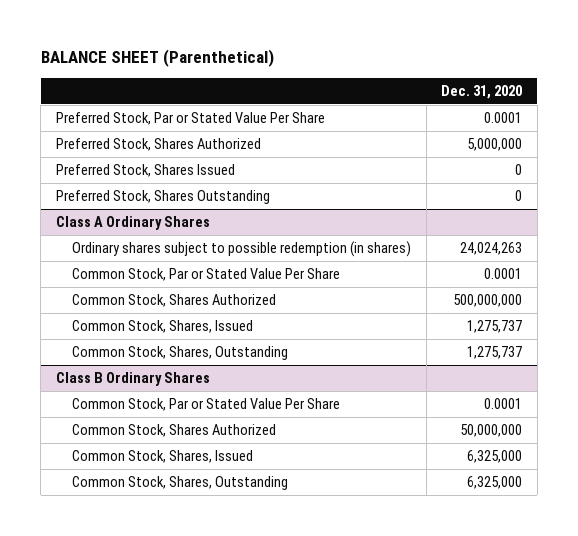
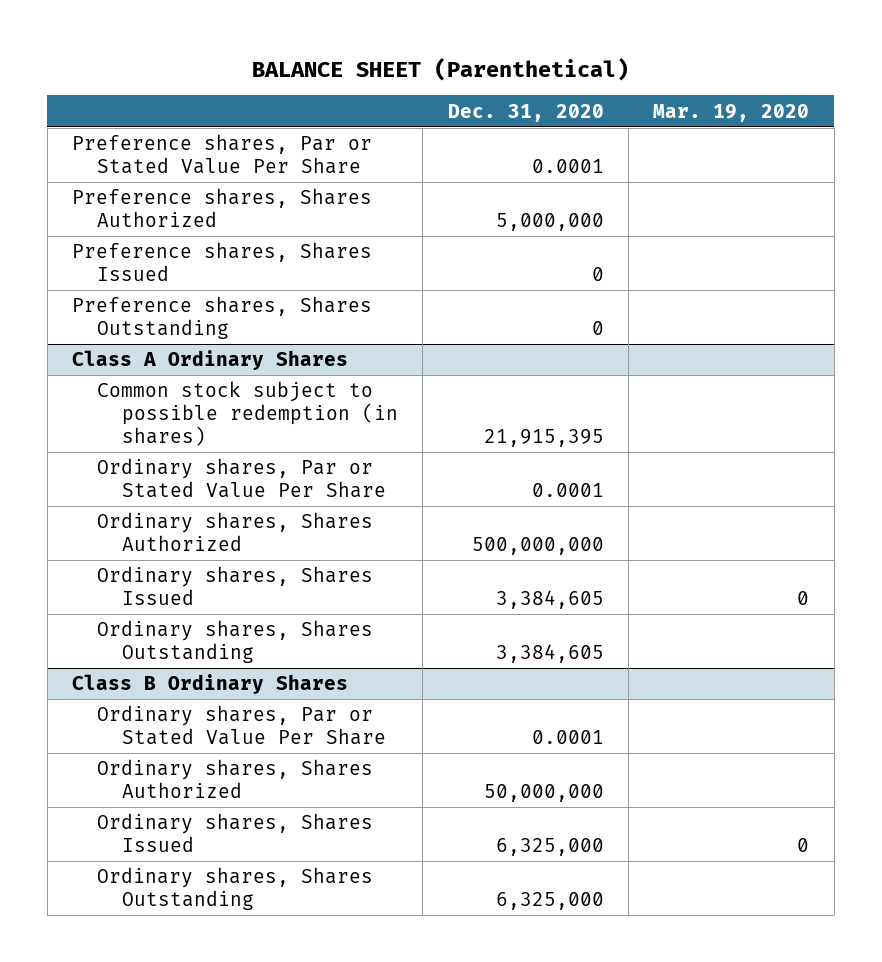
none -> [653,103,810,122] Mar. 19, 2020
[55,112,325,126] Preferred Stock, Par or Stated Value Per Share -> [72,134,373,175] Preference shares, Par or Stated Value Per Share
[55,138,261,152] Preferred Stock, Shares Authorized -> [72,188,373,228] Preference shares, Shares Authorized
[55,164,235,178] Preferred Stock, Shares Issued -> [72,242,373,282] Preference shares, Shares Issued
[55,190,270,205] Preferred Stock, Shares Outstanding -> [72,296,373,340] Preference shares, Shares Outstanding
[72,241,412,258] Ordinary shares subject to possible redemption (in shares) -> [97,381,399,447] Common stock subject to possible redemption (in shares)
[460,242,523,256] 24,024,263 -> [483,429,604,448] 21,915,395
[72,268,341,282] Common Stock, Par or Stated Value Per Share -> [97,458,387,499] Ordinary shares, Par or Stated Value Per Share
[72,294,277,308] Common Stock, Shares Authorized -> [97,512,374,552] Ordinary shares, Shares Authorized
[72,320,254,334] Common Stock, Shares, Issued -> [97,566,374,606] Ordinary shares, Shares Issued
[467,320,523,334] 1,275,737 -> [495,590,604,610] 3,384,605
[72,346,289,361] Common Stock, Shares, Outstanding -> [97,620,374,664] Ordinary shares, Shares Outstanding
[467,346,523,360] 1,275,737 -> [495,644,604,664] 3,384,605
[72,398,341,412] Common Stock, Par or Stated Value Per Share -> [97,705,387,746] Ordinary shares, Par or Stated Value Per Share
[72,424,277,438] Common Stock, Shares Authorized -> [97,759,374,799] Ordinary shares, Shares Authorized
[72,450,254,464] Common Stock, Shares, Issued -> [97,813,374,853] Ordinary shares, Shares Issued
[72,476,289,491] Common Stock, Shares, Outstanding -> [97,867,374,911] Ordinary shares, Shares Outstanding

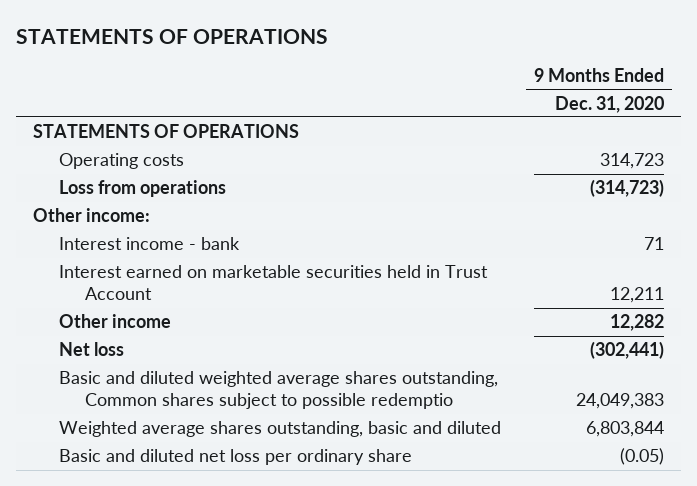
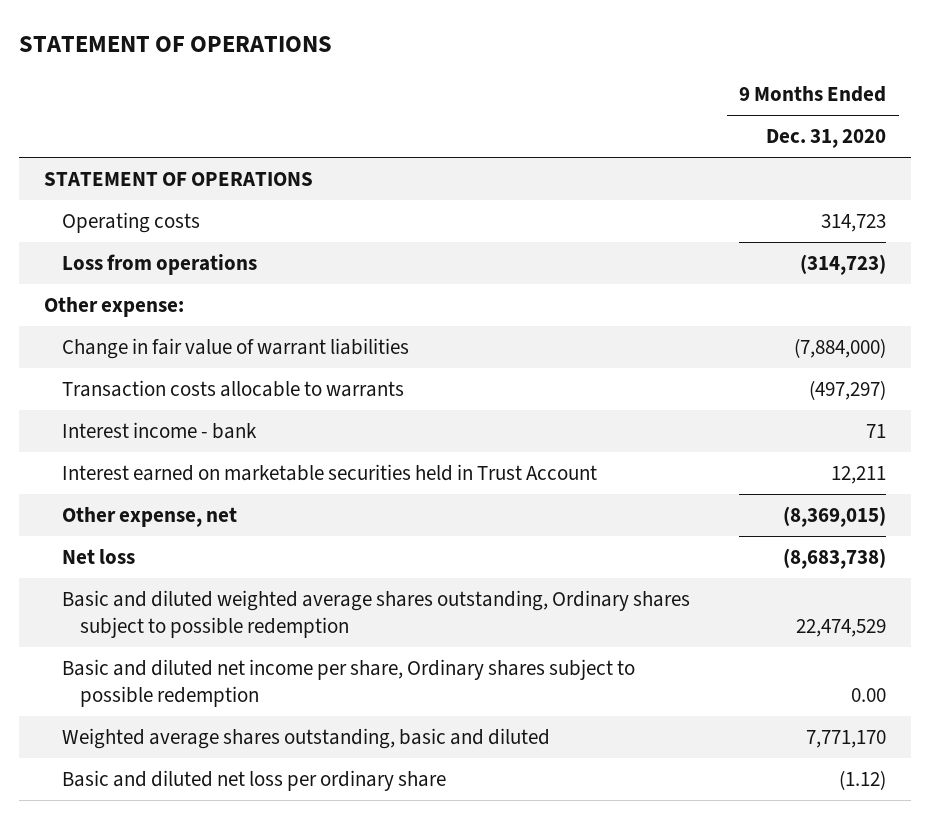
[16,29,329,45] STATEMENTS OF OPERATIONS -> [19,36,333,53] STATEMENT OF OPERATIONS
[32,124,299,139] STATEMENTS OF OPERATIONS -> [43,172,313,187] STATEMENT OF OPERATIONS
[32,208,150,223] Other income: -> [43,297,184,318] Other expense:
none -> [62,338,410,360] Change in fair value of warrant liabilities
none -> [62,380,405,398] Transaction costs allocable to warrants
[58,314,171,329] Other income -> none
none -> [62,507,238,528] Other expense, net
[590,341,665,360] (302,441) -> [783,548,887,570] (8,683,738)
[58,371,498,410] Basic and diluted weighted average shares outstanding, Common shares subject to possible redemptio -> [62,590,691,639] Basic and diluted weighted average shares outstanding, Ordinary shares subject to possible redemption
[576,393,665,410] 24,049,383 -> [796,619,887,638] 22,474,529
none -> [62,659,636,708] Basic and diluted net income per share, Ordinary shares subject to possible redemption
[586,421,665,438] 6,803,844 -> [806,730,887,749] 7,771,170
[620,448,665,466] (0.05) -> [839,770,887,791] (1.12)

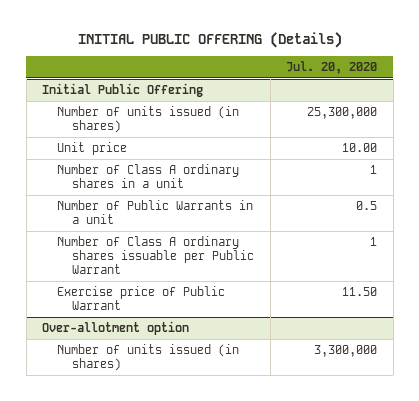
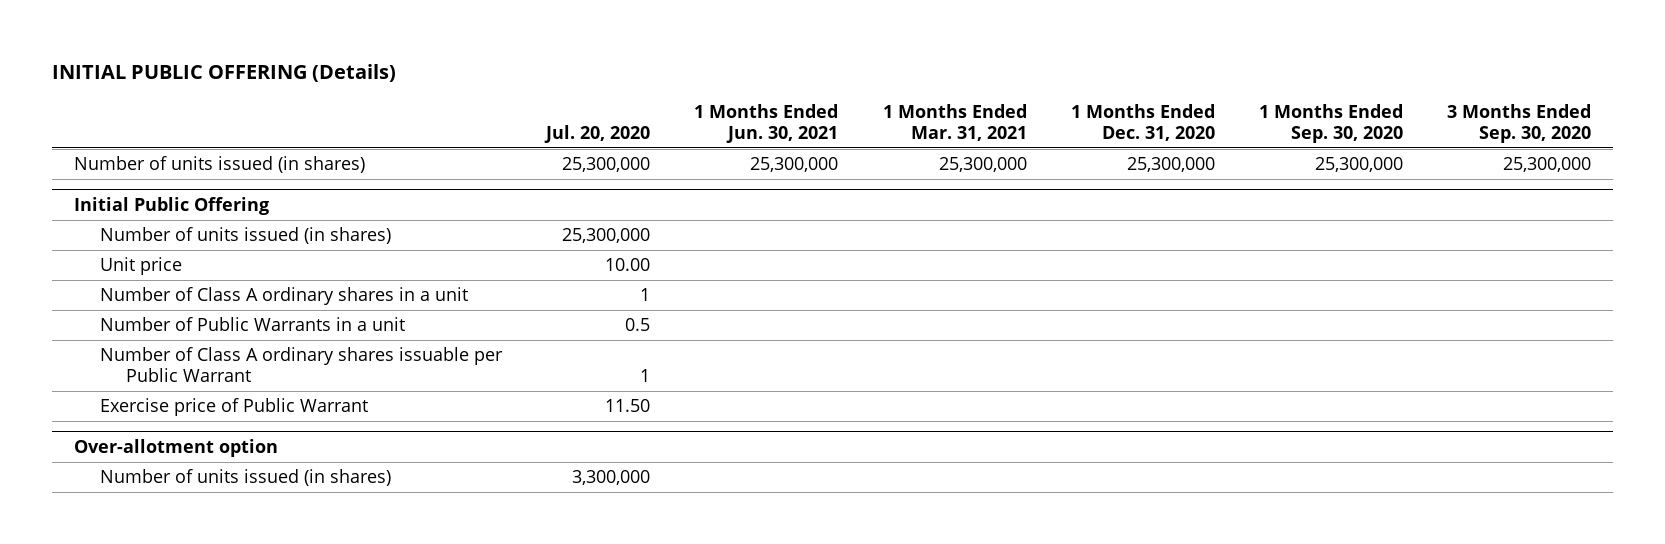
none -> [694,103,839,143] 1 Months Ended Jun. 30, 2021
none -> [882,103,1027,141] 1 Months Ended Mar. 31, 2021
none -> [1070,103,1215,141] 1 Months Ended Dec. 31, 2020
none -> [1258,103,1403,143] 1 Months Ended Sep. 30, 2020
none -> [1447,103,1592,143] 3 Months Ended Sep. 30, 2020
none -> [73,156,365,174] Number of units issued (in shares)

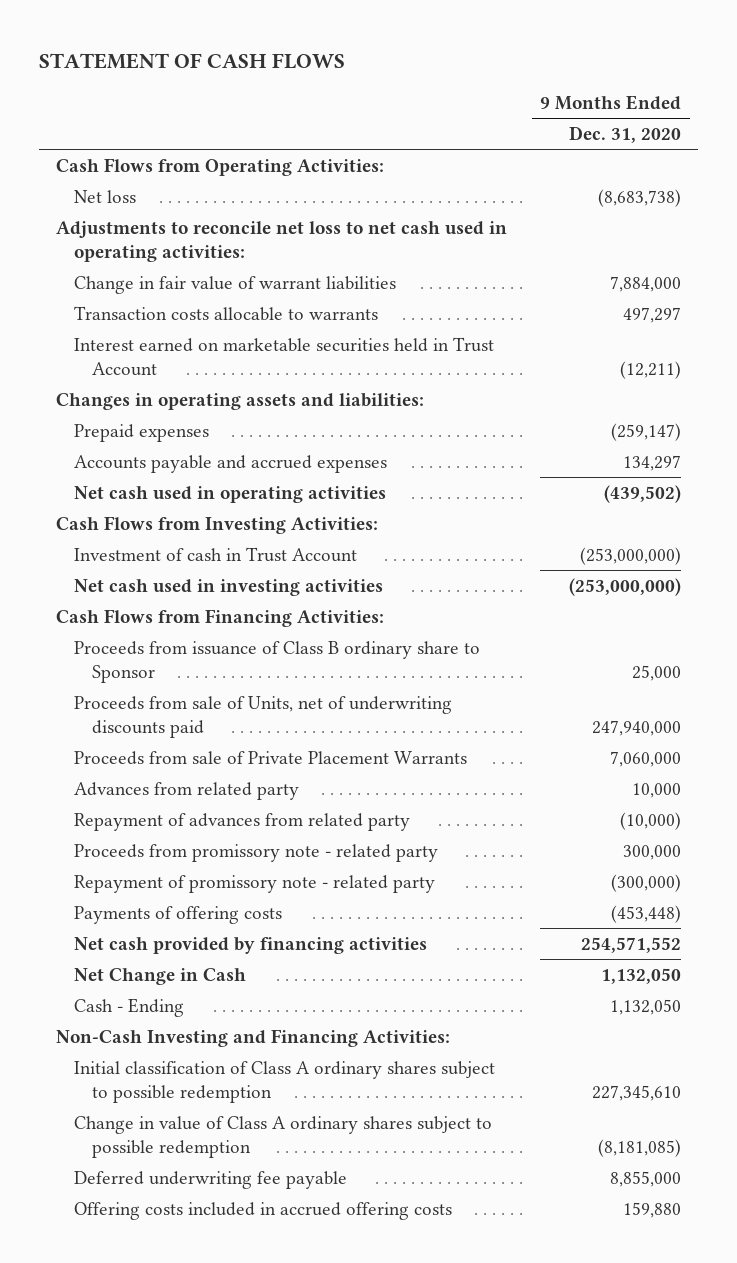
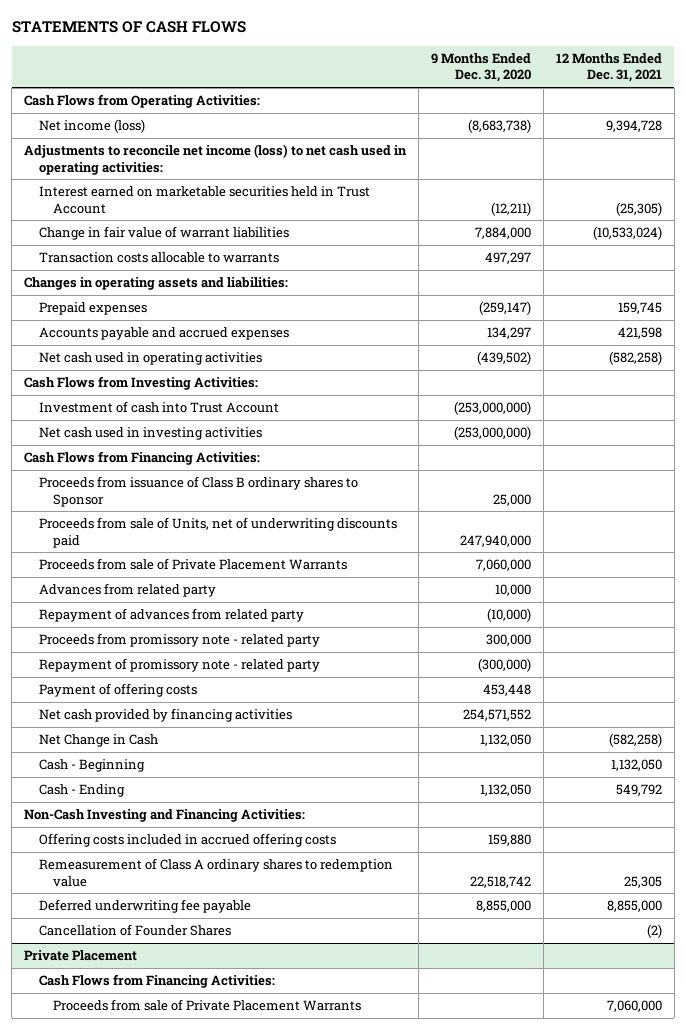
[38,53,345,70] STATEMENT OF CASH FLOWS -> [11,21,246,34] STATEMENTS OF CASH FLOWS
none -> [555,52,662,83] 12 Months Ended Dec. 31, 2021
[74,189,137,203] Net loss -> [38,119,145,134] Net income (loss)
[55,220,507,262] Adjustments to reconcile net loss to net cash used in operating activities: -> [24,144,408,175] Adjustments to reconcile net income (loss) to net cash used in operating activities:
[74,336,495,376] Interest earned on marketable securities held in Trust Account -> [38,186,370,214] Interest earned on marketable securities held in Trust Account
[74,546,358,562] Investment of cash in Trust Account -> [38,401,279,414] Investment of cash into Trust Account
[74,640,481,683] Proceeds from issuance of Class B ordinary share to Sponsor -> [38,476,358,507] Proceeds from issuance of Class B ordinary shares to Sponsor
[74,905,283,924] Payments of offering costs -> [38,683,197,698] Payment of offering costs
[611,904,682,923] (453,448) -> [483,684,532,697] 453,448
none -> [38,759,145,773] Cash - Beginning
[74,1060,496,1103] Initial classification of Class A ordinary shares subject to possible redemption -> none
[74,1115,493,1158] Change in value of Class A ordinary shares subject to possible redemption -> none
none -> [38,858,393,887] Remeasurement of Class A ordinary shares to redemption value
[74,1170,348,1189] Deferred underwriting fee payable -> [38,899,251,914] Deferred underwriting fee payable
none -> [38,924,231,937] Cancellation of Founder Shares
none -> [24,950,138,962] Private Placement
none -> [38,974,275,989] Cash Flows from Financing Activities:
none -> [53,999,362,1012] Proceeds from sale of Private Placement Warrants

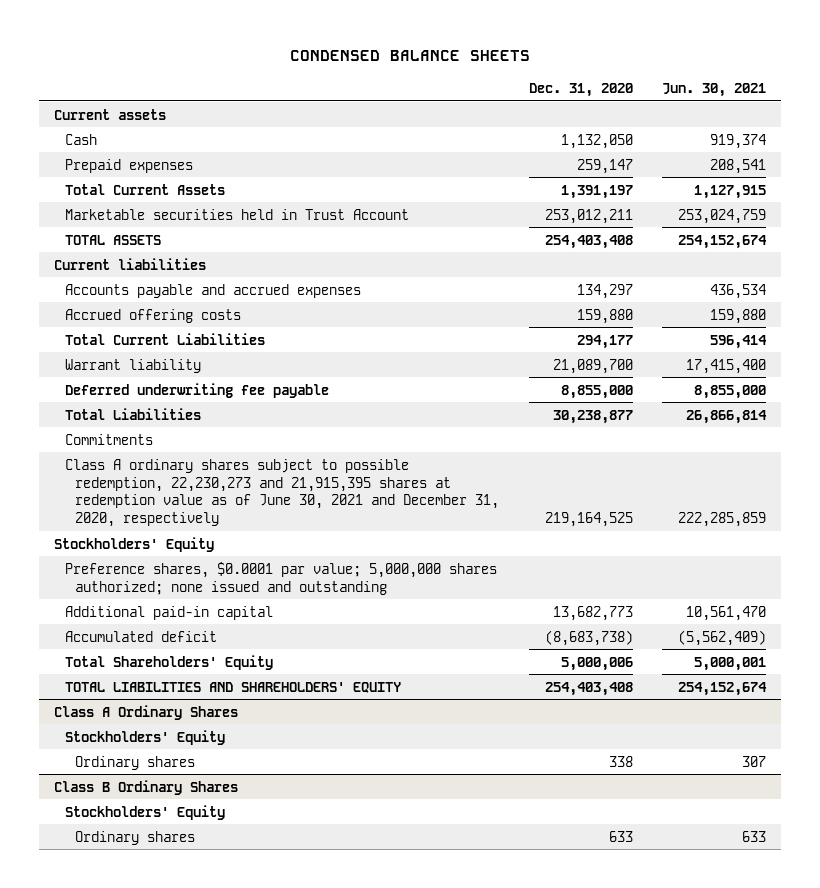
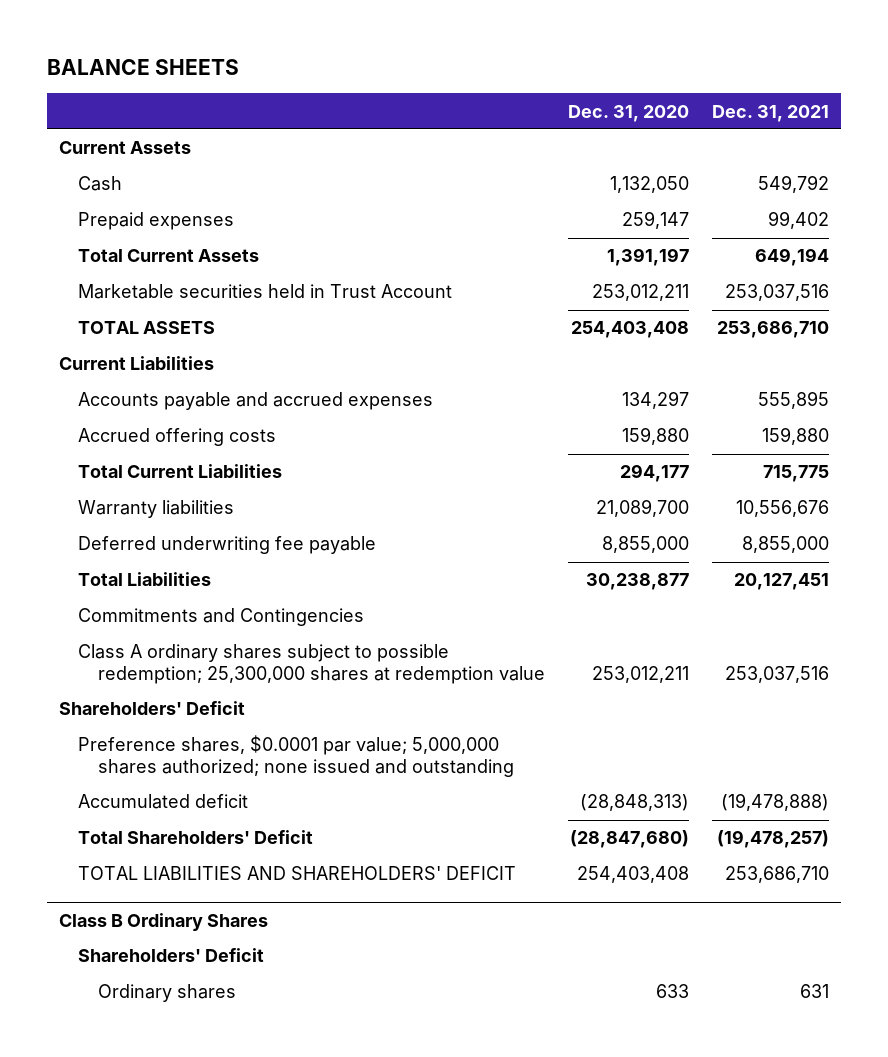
[290,50,531,62] CONDENSED BALANCE SHEETS -> [46,59,239,76] BALANCE SHEETS
[662,83,767,98] Jun. 30, 2021 -> none
none -> [711,104,829,122] Dec. 31, 2021
[54,108,167,120] Current assets -> [58,141,191,155] Current Assets
[54,257,207,270] Current liabilities -> [58,356,214,371] Current Liabilities
[64,358,201,373] Warrant liability -> [78,500,235,519] Warranty liabilities
[64,458,500,528] Class A ordinary shares subject to possible redemption, 22,230,273 and 21,915,395 shares at redemption value as of June 30, 2021 and December 31, 2020, respectively -> none
[64,433,153,445] Commitments -> [78,608,365,627] Commitments and Contingencies
none -> [78,644,545,685] Class A ordinary shares subject to possible redemption; 25,300,000 shares at redemption value
[54,536,215,552] Stockholders' Equity -> [58,701,245,716] Shareholders' Deficit
[64,605,273,620] Additional paid-in capital -> none
[54,704,239,720] Class A Ordinary Shares -> none
[64,729,225,745] Stockholders' Equity -> none
[75,755,196,770] Ordinary shares -> none
[544,629,633,646] (8,683,738) -> [579,794,689,812] (28,848,313)
[64,654,273,670] Total Shareholders' Equity -> [78,830,314,845] Total Shareholders' Deficit
[560,656,633,671] 5,000,006 -> [569,830,689,849] (28,847,680)
[64,681,401,693] TOTAL LIABILITIES AND SHAREHOLDERS' EQUITY -> [78,866,517,881] TOTAL LIABILITIES AND SHAREHOLDERS' DEFICIT
[64,804,225,820] Stockholders' Equity -> [78,948,265,963] Shareholders' Deficit

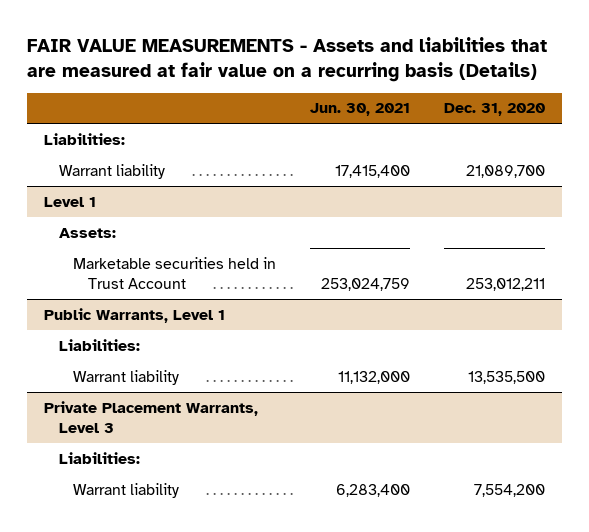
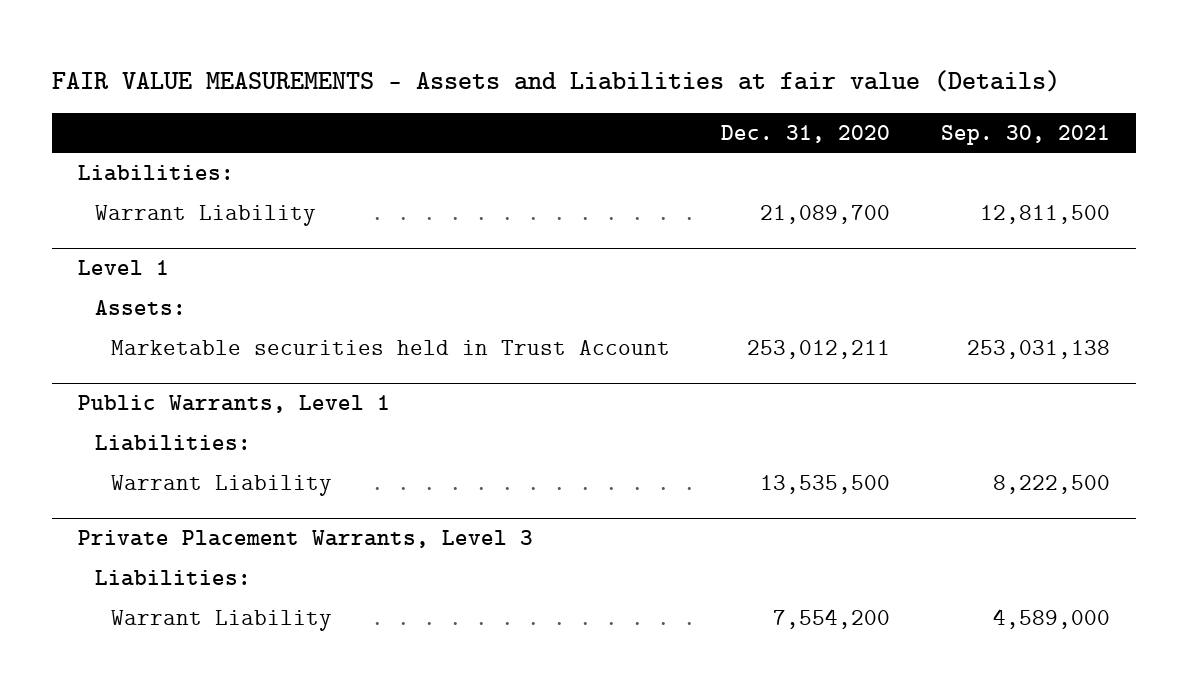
[27,36,548,82] FAIR VALUE MEASUREMENTS - Assets and liabilities that are measured at fair value on a recurring basis (Details) -> [52,70,1061,93] FAIR VALUE MEASUREMENTS - Assets and Liabilities at fair value (Details)
[310,103,411,117] Jun. 30, 2021 -> none
none -> [941,124,1111,145] Sep. 30, 2021
[58,163,165,179] Warrant liability -> [94,204,316,226] Warrant Liability
[73,369,180,385] Warrant liability -> [111,474,333,496] Warrant Liability
[73,482,180,498] Warrant liability -> [111,609,333,631] Warrant Liability

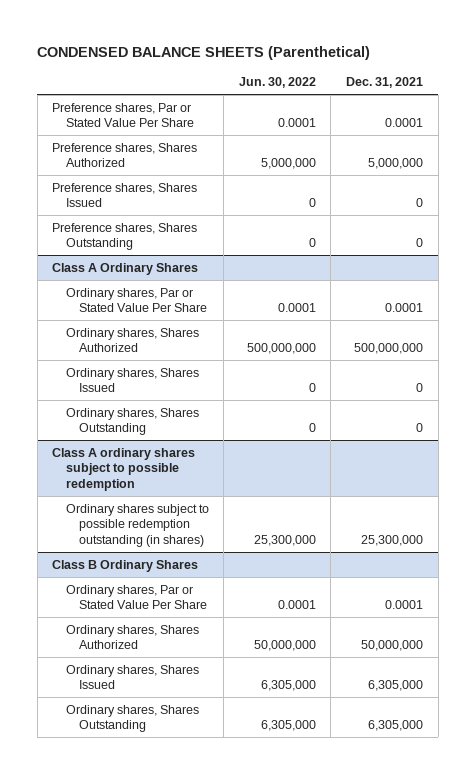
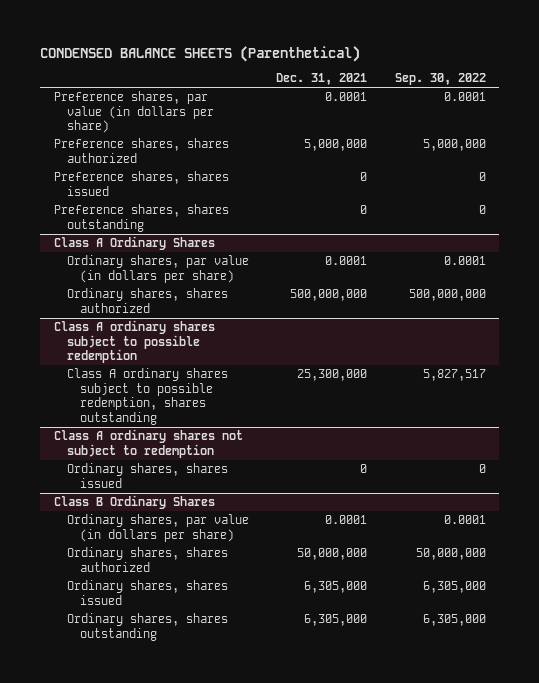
[238,77,316,89] Jun. 30, 2022 -> none
none -> [394,73,486,86] Sep. 30, 2022
[52,102,194,128] Preference shares, Par or Stated Value Per Share -> [53,91,215,134] Preference shares, par value (in dollars per share)
[52,142,198,168] Preference shares, Shares Authorized -> [53,138,229,163] Preference shares, shares authorized
[52,182,198,208] Preference shares, Shares Issued -> [53,171,229,196] Preference shares, shares issued
[52,222,198,251] Preference shares, Shares Outstanding -> [53,204,229,232] Preference shares, shares outstanding
[65,367,199,393] Ordinary shares, Shares Issued -> none
[65,407,199,436] Ordinary shares, Shares Outstanding -> none
[65,287,207,313] Ordinary shares, Par or Stated Value Per Share -> [67,255,250,283] Ordinary shares, par value (in dollars per share)
[65,327,199,353] Ordinary shares, Shares Authorized -> [67,288,229,313] Ordinary shares, shares authorized
[65,503,209,548] Ordinary shares subject to possible redemption outstanding (in shares) -> [67,368,229,425] Class A ordinary shares subject to possible redemption, shares outstanding
none -> [53,429,243,458] Class A ordinary shares not subject to redemption
none -> [67,463,229,488] Ordinary shares, shares issued
[65,584,207,610] Ordinary shares, Par or Stated Value Per Share -> [67,514,250,542] Ordinary shares, par value (in dollars per share)
[65,624,199,650] Ordinary shares, Shares Authorized -> [67,547,229,572] Ordinary shares, shares authorized
[65,664,199,690] Ordinary shares, Shares Issued -> [67,580,229,605] Ordinary shares, shares issued
[65,704,199,733] Ordinary shares, Shares Outstanding -> [67,613,229,641] Ordinary shares, shares outstanding

